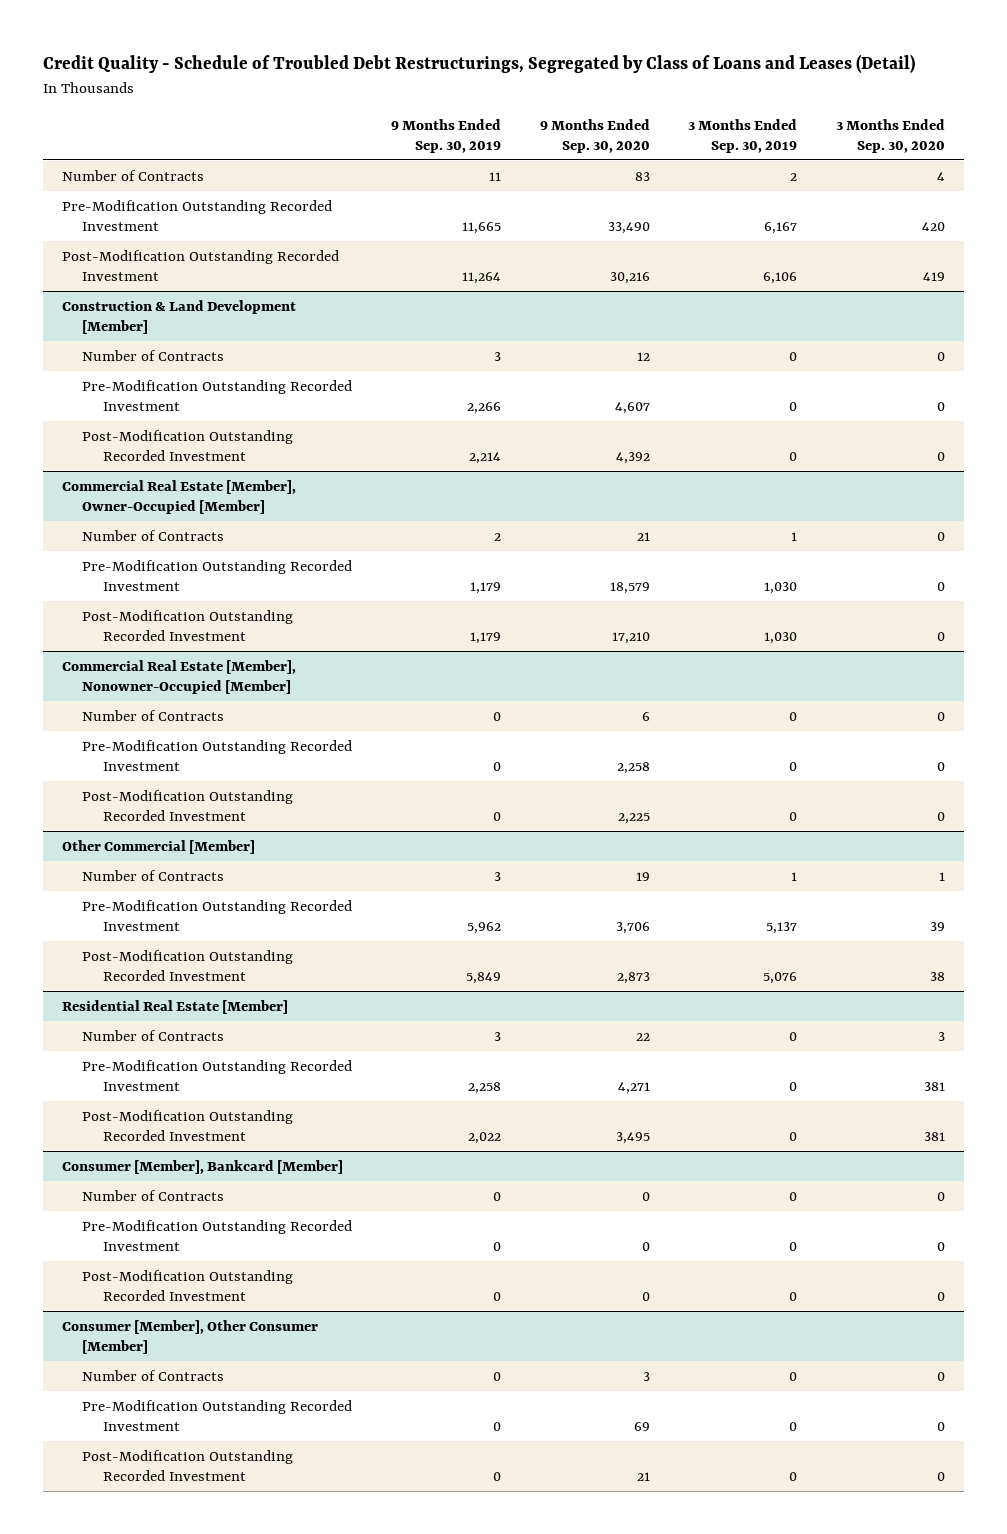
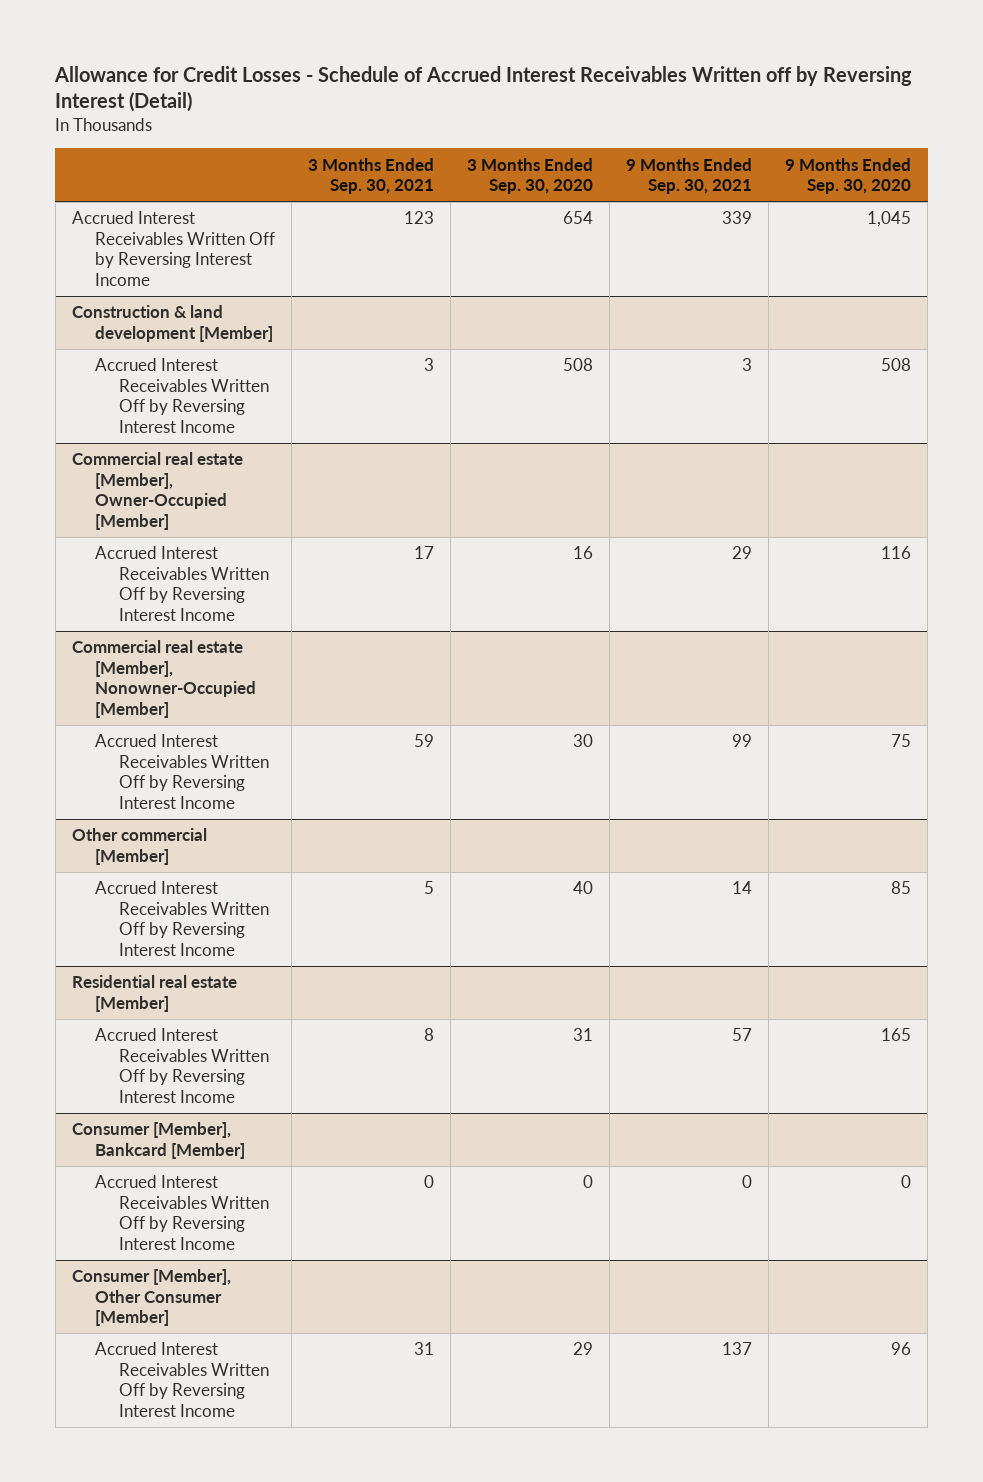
[42,54,915,74] Credit Quality - Schedule of Troubled Debt Restructurings, Segregated by Class of Loans and Leases (Detail) -> [54,65,913,113] Allowance for Credit Losses - Schedule of Accrued Interest Receivables Written off by Reversing Interest (Detail)
[391,118,502,153] 9 Months Ended Sep. 30, 2019 -> none
[688,118,798,153] 3 Months Ended Sep. 30, 2019 -> none
none -> [308,157,435,195] 3 Months Ended Sep. 30, 2021
none -> [626,157,753,195] 9 Months Ended Sep. 30, 2021
[62,169,205,181] Number of Contracts -> none
[62,199,333,231] Pre-Modification Outstanding Recorded Investment -> none
[62,249,340,281] Post-Modification Outstanding Recorded Investment -> none
[82,349,225,361] Number of Contracts -> none
[82,379,353,411] Pre-Modification Outstanding Recorded Investment -> none
[82,429,294,461] Post-Modification Outstanding Recorded Investment -> none
[82,529,225,541] Number of Contracts -> none
[82,559,353,591] Pre-Modification Outstanding Recorded Investment -> none
[82,609,294,641] Post-Modification Outstanding Recorded Investment -> none
[82,709,225,721] Number of Contracts -> none
[82,739,353,771] Pre-Modification Outstanding Recorded Investment -> none
[82,789,294,821] Post-Modification Outstanding Recorded Investment -> none
[82,869,225,881] Number of Contracts -> none
[82,899,353,931] Pre-Modification Outstanding Recorded Investment -> none
[82,949,294,981] Post-Modification Outstanding Recorded Investment -> none
[82,1029,225,1041] Number of Contracts -> none
[82,1059,353,1091] Pre-Modification Outstanding Recorded Investment -> none
[82,1109,294,1141] Post-Modification Outstanding Recorded Investment -> none
none -> [71,211,276,286] Accrued Interest Receivables Written Off by Reversing Interest Income
[62,299,297,334] Construction & Land Development [Member] -> [71,305,274,342] Construction & land development [Member]
none -> [95,358,269,433] Accrued Interest Receivables Written Off by Reversing Interest Income
[62,479,297,514] Commercial Real Estate [Member], Owner-Occupied [Member] -> [71,452,243,530] Commercial real estate [Member], Owner-Occupied [Member]
none -> [95,546,269,621] Accrued Interest Receivables Written Off by Reversing Interest Income
[62,659,297,694] Commercial Real Estate [Member], Nonowner-Occupied [Member] -> [71,640,257,718] Commercial real estate [Member], Nonowner-Occupied [Member]
none -> [95,734,269,809] Accrued Interest Receivables Written Off by Reversing Interest Income
[62,839,256,854] Other Commercial [Member] -> [71,828,207,865] Other commercial [Member]
none -> [95,881,269,956] Accrued Interest Receivables Written Off by Reversing Interest Income
[62,999,289,1014] Residential Real Estate [Member] -> [71,975,237,1012] Residential real estate [Member]
none -> [95,1028,269,1103] Accrued Interest Receivables Written Off by Reversing Interest Income
[82,1189,225,1201] Number of Contracts -> none
[82,1219,353,1251] Pre-Modification Outstanding Recorded Investment -> none
[82,1269,294,1301] Post-Modification Outstanding Recorded Investment -> none
none -> [95,1175,269,1250] Accrued Interest Receivables Written Off by Reversing Interest Income
[82,1369,225,1381] Number of Contracts -> none
[82,1399,353,1431] Pre-Modification Outstanding Recorded Investment -> none
[82,1449,294,1481] Post-Modification Outstanding Recorded Investment -> none
none -> [95,1342,269,1417] Accrued Interest Receivables Written Off by Reversing Interest Income

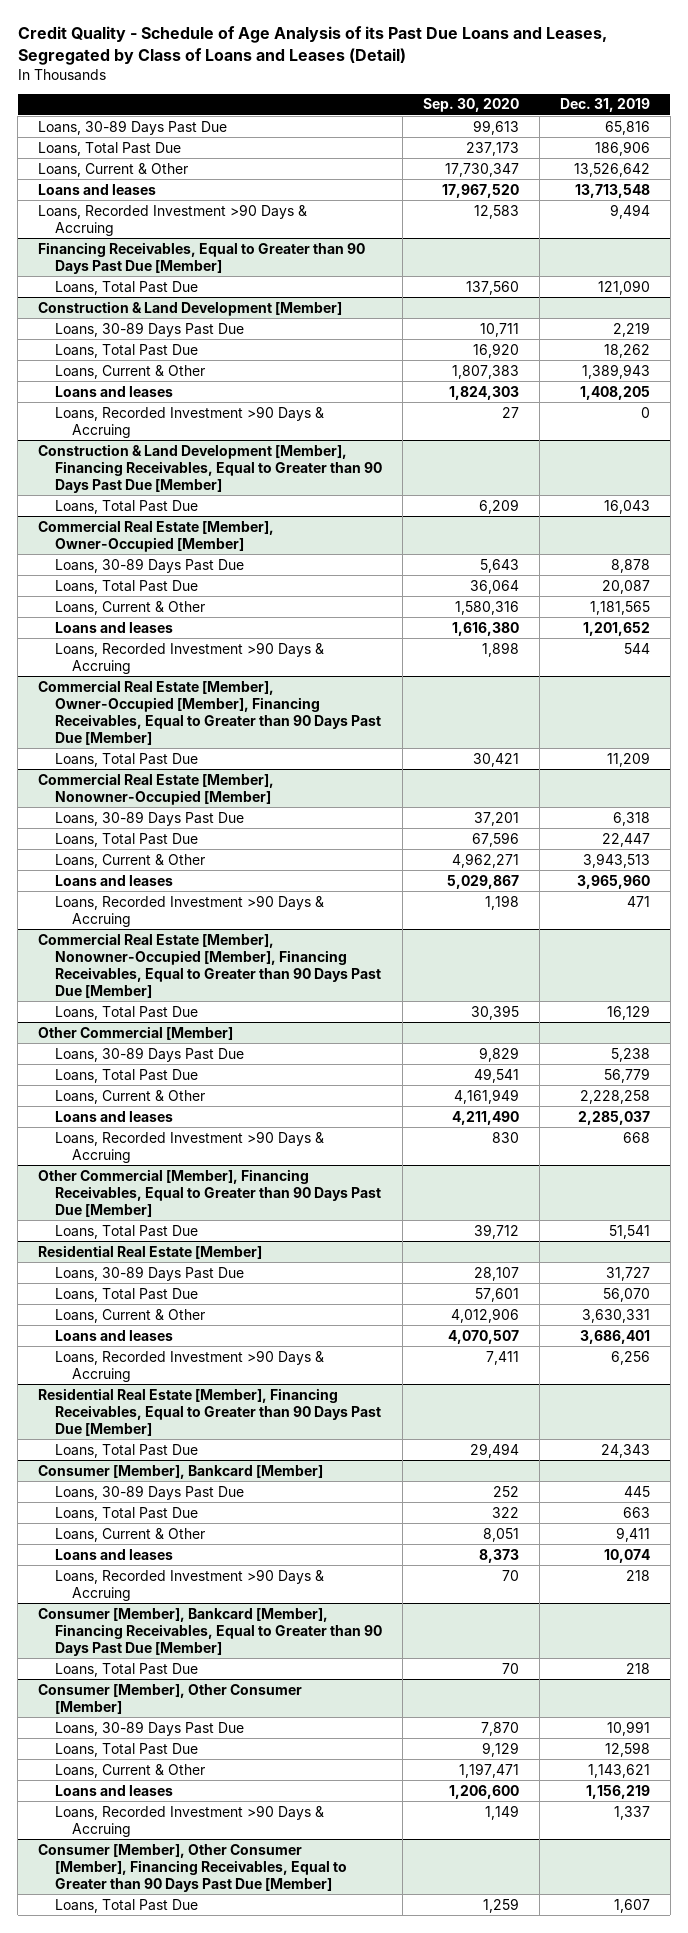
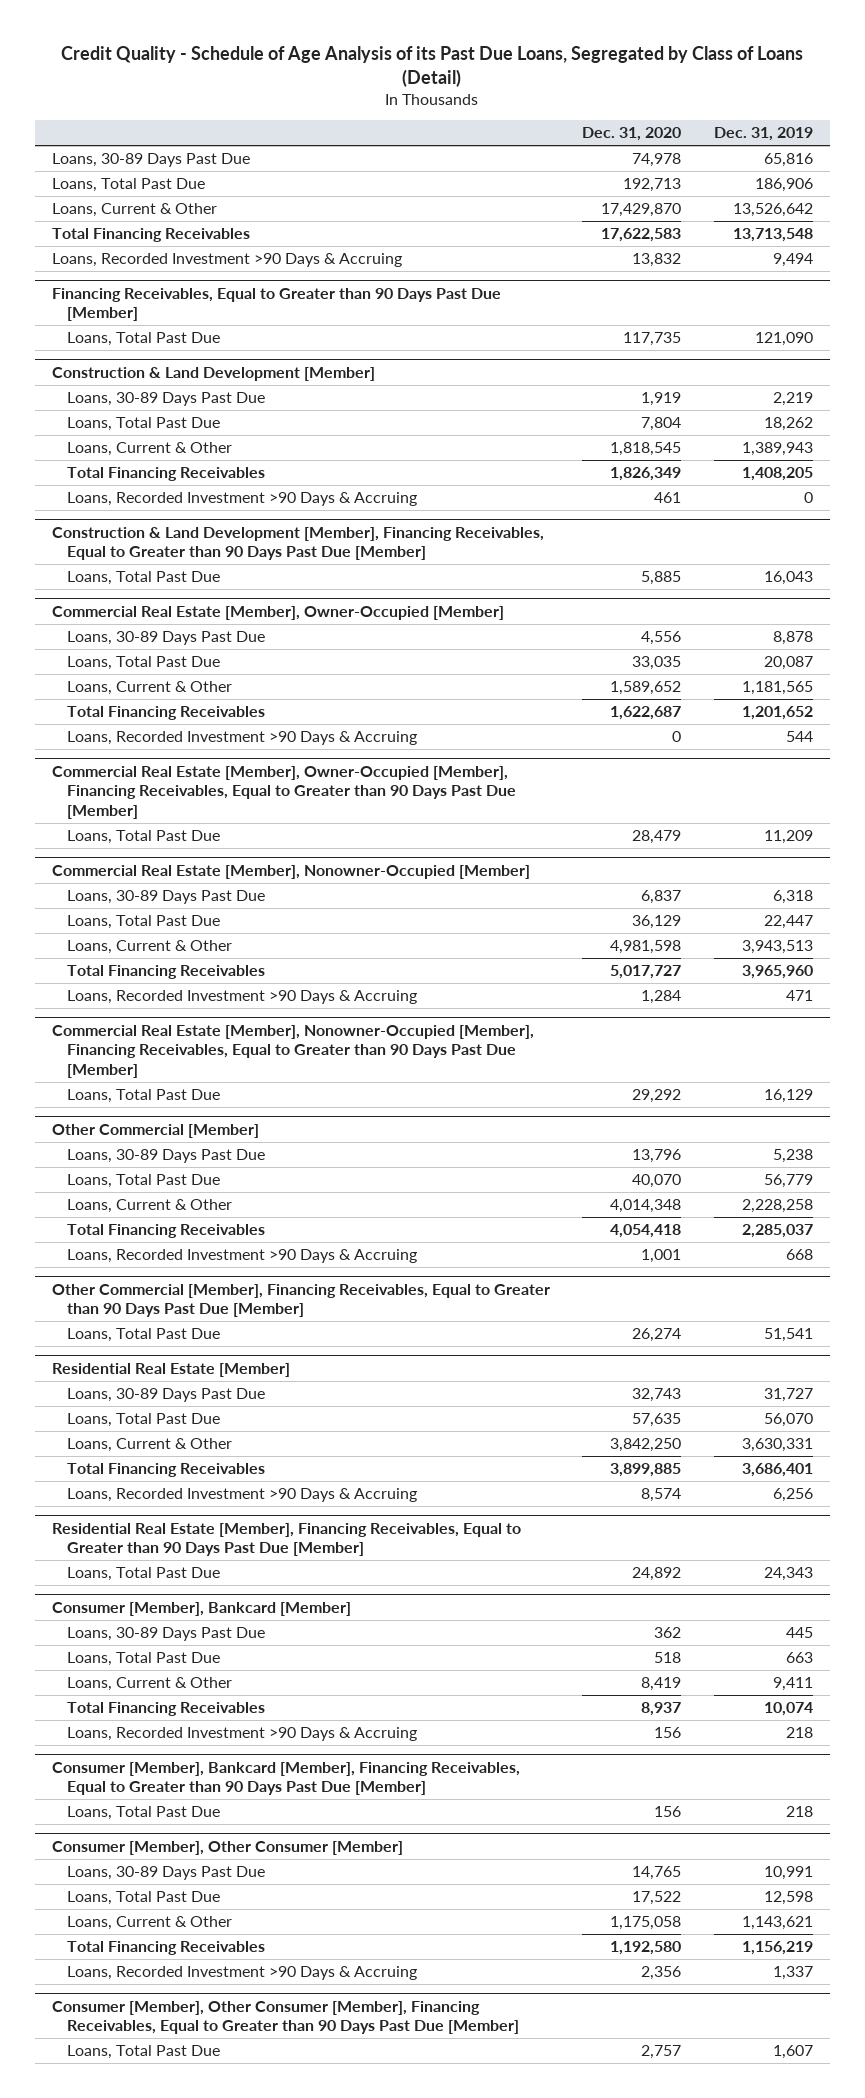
[17,26,607,65] Credit Quality - Schedule of Age Analysis of its Past Due Loans and Leases, Segregated by Class of Loans and Leases (Detail) -> [61,45,804,87] Credit Quality - Schedule of Age Analysis of its Past Due Loans, Segregated by Class of Loans (Detail)
[422,98,519,113] Sep. 30, 2020 -> none
none -> [582,127,682,142] Dec. 31, 2020
[38,183,157,195] Loans and leases -> [51,228,250,243] Total Financing Receivables
[54,385,173,397] Loans and leases -> [67,467,266,482] Total Financing Receivables
[54,621,173,633] Loans and leases -> [67,706,266,721] Total Financing Receivables
[54,874,173,886] Loans and leases -> [67,965,266,980] Total Financing Receivables
[54,1110,173,1122] Loans and leases -> [67,1224,266,1239] Total Financing Receivables
[54,1329,173,1341] Loans and leases -> [67,1463,266,1478] Total Financing Receivables
[54,1548,173,1560] Loans and leases -> [67,1702,266,1717] Total Financing Receivables
[54,1784,173,1796] Loans and leases -> [67,1941,266,1956] Total Financing Receivables

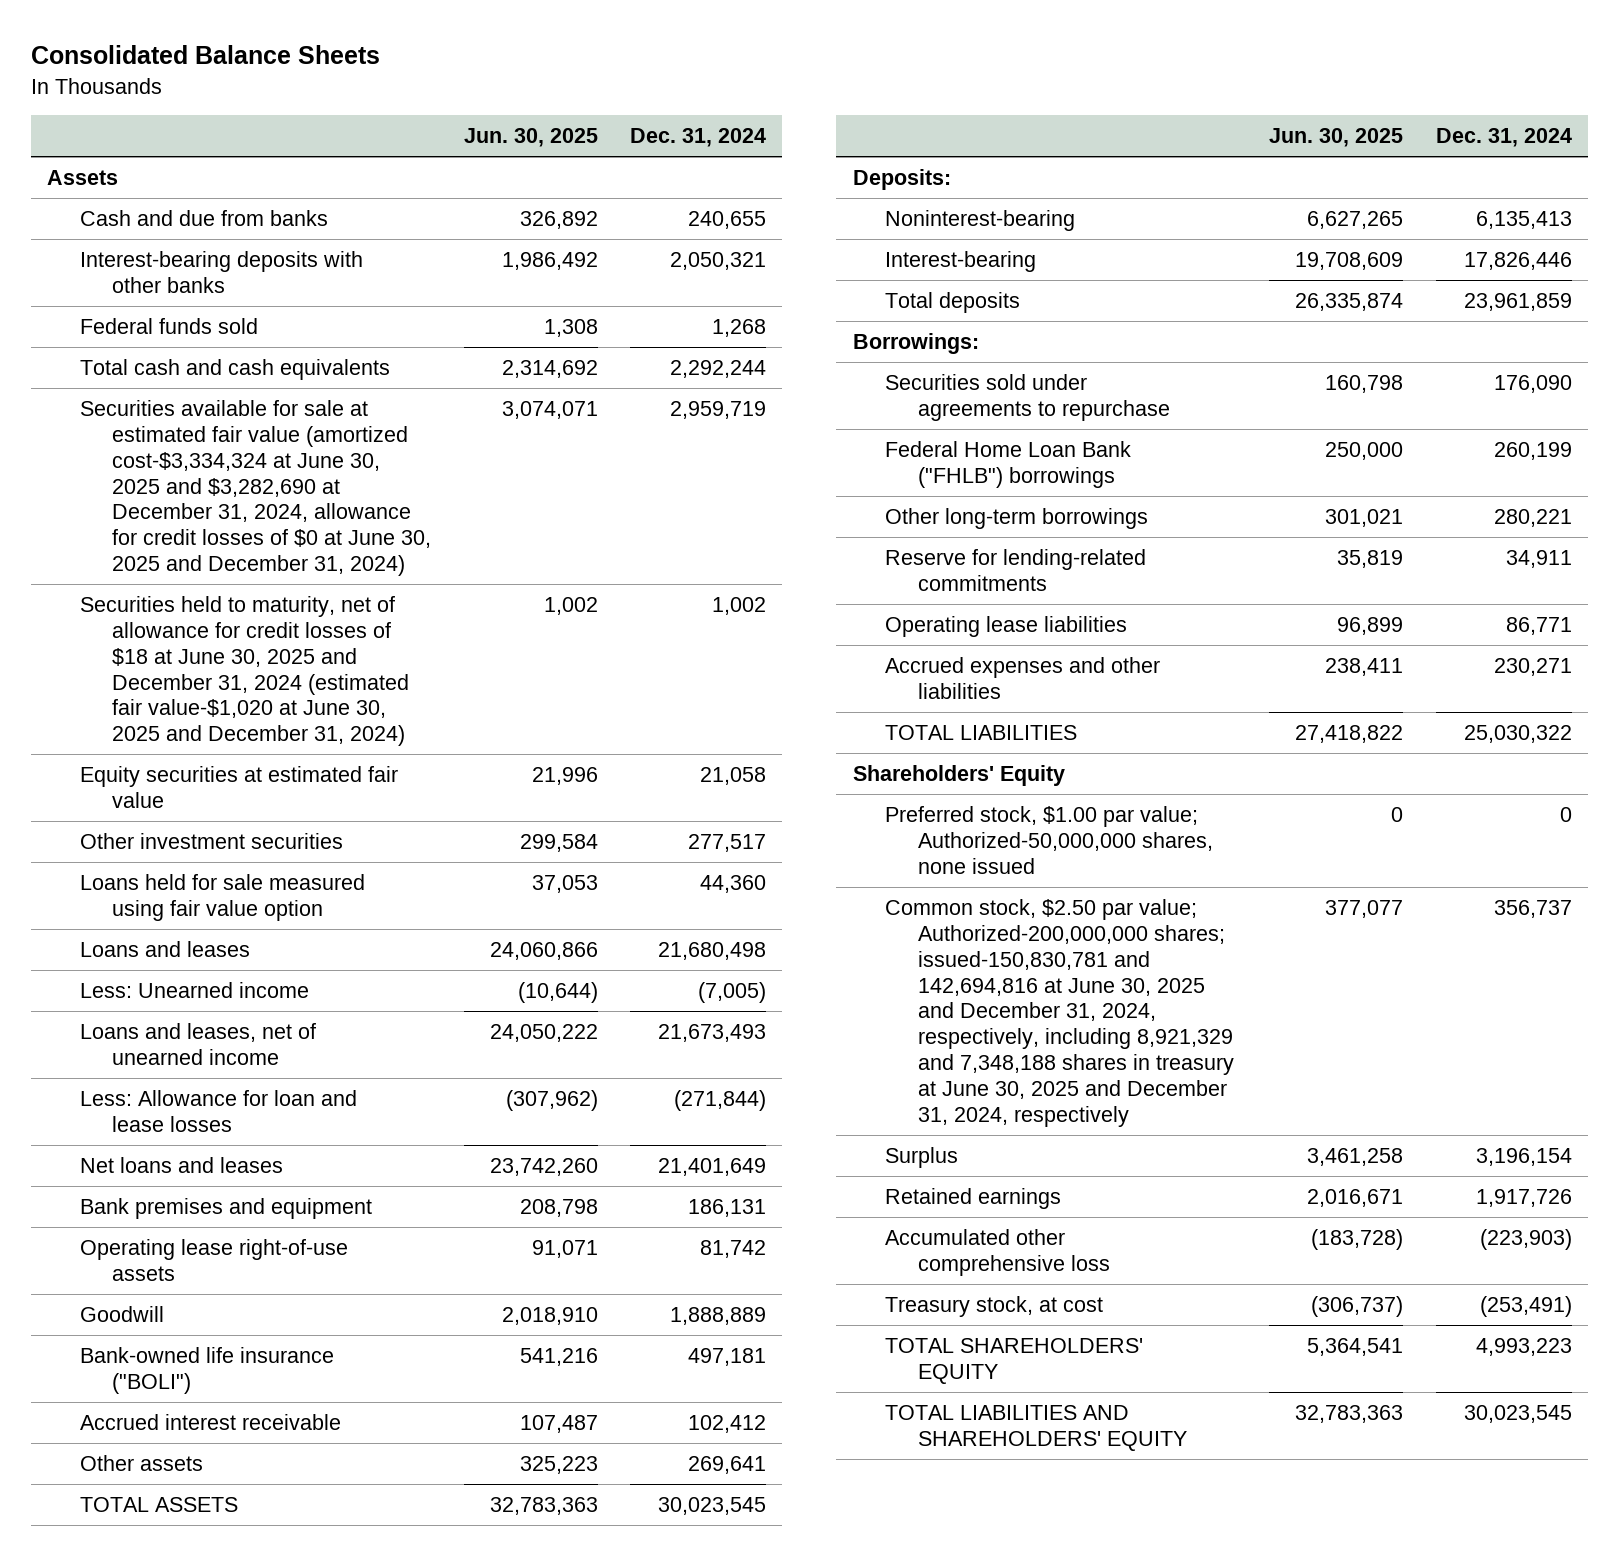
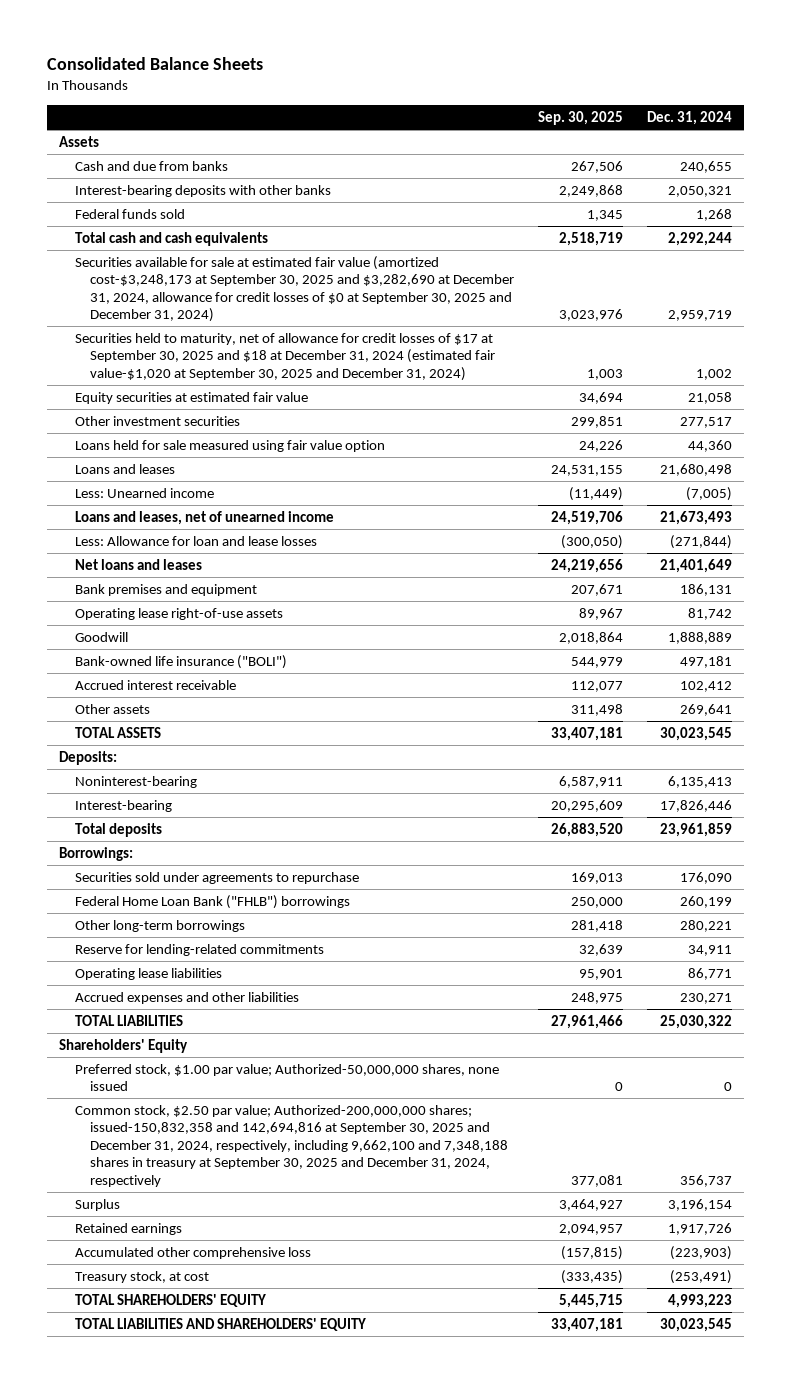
[463,128,598,148] Jun. 30, 2025 -> none
none -> [538,111,624,126] Sep. 30, 2025
[79,399,432,577] Securities available for sale at estimated fair value (amortized cost-$3,334,324 at June 30, 2025 and $3,282,690 at December 31, 2024, allowance for credit losses of $0 at June 30, 2025 and December 31, 2024) -> [74,255,515,323] Securities available for sale at estimated fair value (amortized cost-$3,248,173 at September 30, 2025 and $3,282,690 at December 31, 2024, allowance for credit losses of $0 at September 30, 2025 and December 31, 2024)
[79,595,410,747] Securities held to maturity, net of allowance for credit losses of $18 at June 30, 2025 and December 31, 2024 (estimated fair value-$1,020 at June 30, 2025 and December 31, 2024) -> [74,332,496,381] Securities held to maturity, net of allowance for credit losses of $17 at September 30, 2025 and $18 at December 31, 2024 (estimated fair value-$1,020 at September 30, 2025 and December 31, 2024)
[885,898,1234,1127] Common stock, $2.50 par value; Authorized-200,000,000 shares; issued-150,830,781 and 142,694,816 at June 30, 2025 and December 31, 2024, respectively, including 8,921,329 and 7,348,188 shares in treasury at June 30, 2025 and December 31, 2024, respectively -> [74,1104,509,1187] Common stock, $2.50 par value; Authorized-200,000,000 shares; issued-150,832,358 and 142,694,816 at September 30, 2025 and December 31, 2024, respectively, including 9,662,100 and 7,348,188 shares in treasury at September 30, 2025 and December 31, 2024, respectively

